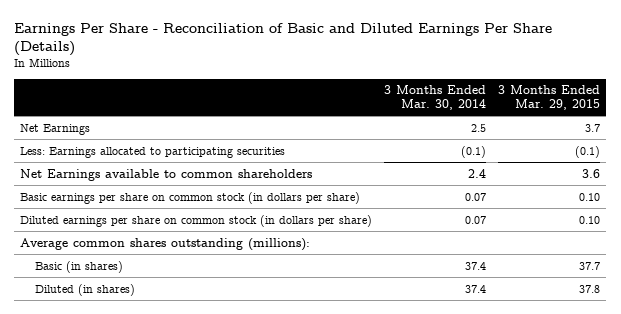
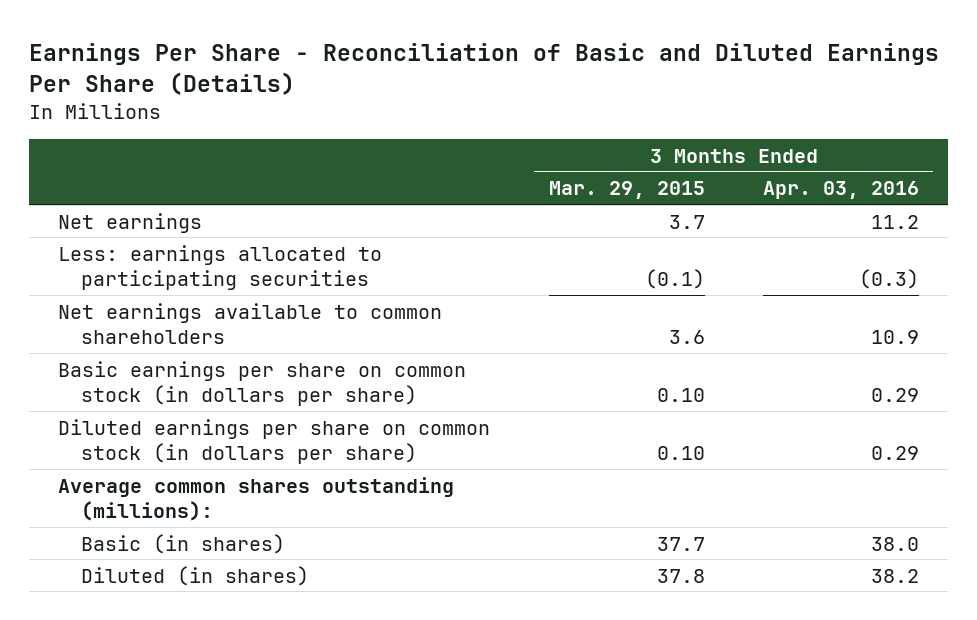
[384,85,487,111] 3 Months Ended Mar. 30, 2014 -> none
none -> [762,181,919,200] Apr. 03, 2016
[20,123,91,135] Net Earnings -> [58,212,203,233] Net earnings
[20,146,286,158] Less: Earnings allocated to participating securities -> [58,244,383,290] Less: earnings allocated to participating securities
[20,168,313,181] Net Earnings available to common shareholders -> [58,302,443,344] Net earnings available to common shareholders

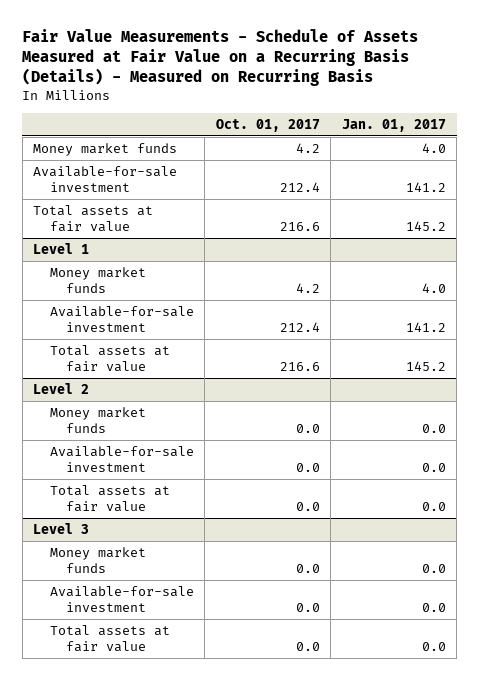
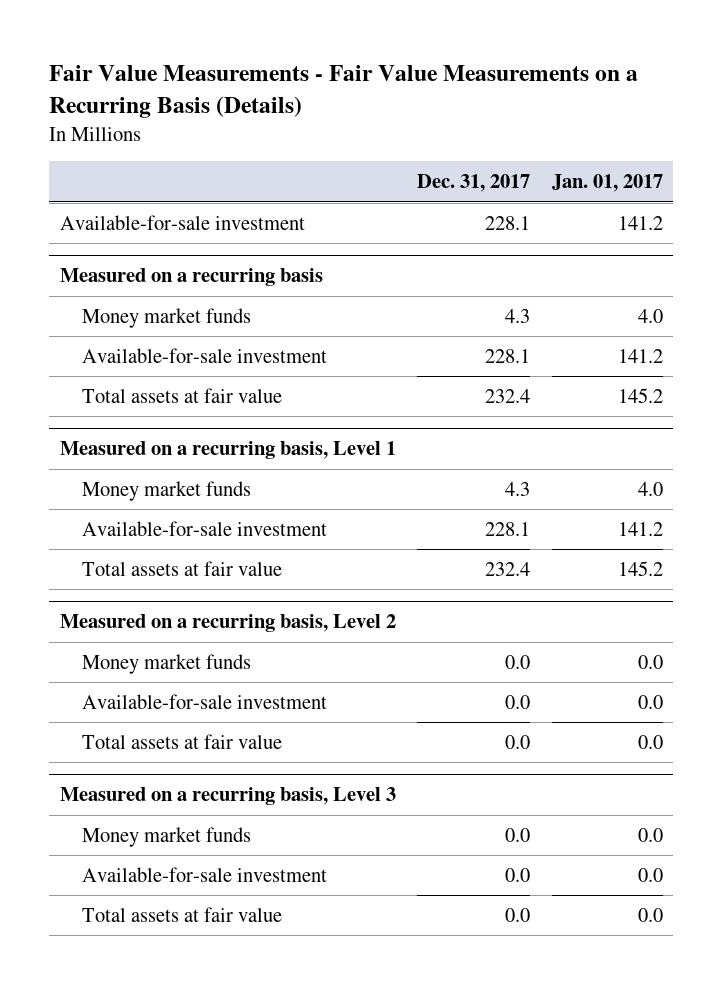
[22,29,419,87] Fair Value Measurements - Schedule of Assets Measured at Fair Value on a Recurring Basis (Details) - Measured on Recurring Basis -> [49,65,639,119] Fair Value Measurements - Fair Value Measurements on a Recurring Basis (Details)
[215,118,320,132] Oct. 01, 2017 -> none
none -> [417,174,531,193] Dec. 31, 2017
none -> [60,214,306,230] Available-for-sale investment
none -> [60,268,324,287] Measured on a recurring basis
[32,243,89,255] Level 1 -> none
none -> [60,441,397,460] Measured on a recurring basis, Level 1
[32,383,89,395] Level 2 -> none
none -> [60,614,397,633] Measured on a recurring basis, Level 2
[32,523,89,535] Level 3 -> none
none -> [60,787,397,806] Measured on a recurring basis, Level 3

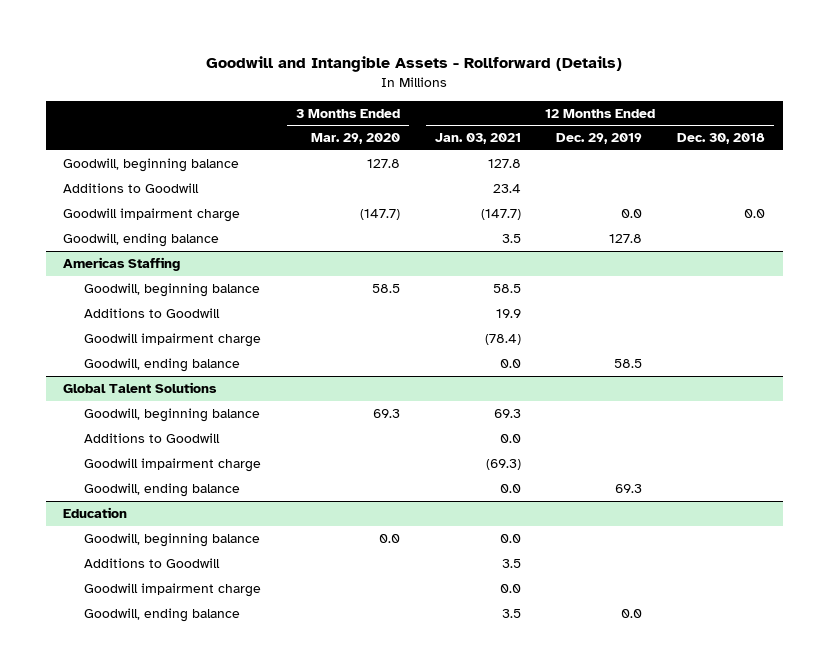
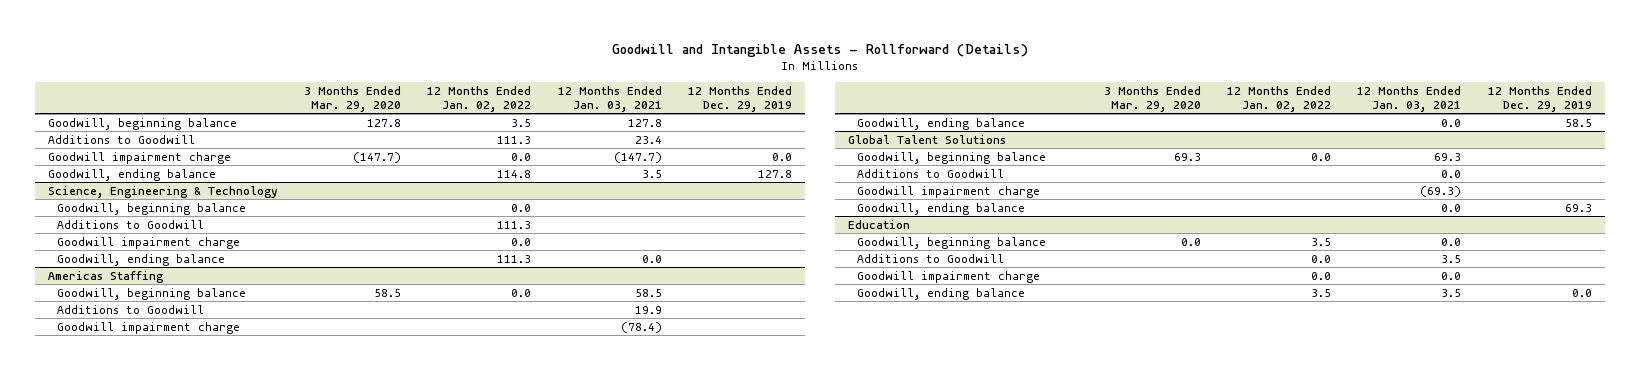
[677,133,766,145] Dec. 30, 2018 -> none
none -> [427,85,532,112] 12 Months Ended Jan. 02, 2022
none -> [48,185,279,198] Science, Engineering & Technology
none -> [56,202,246,215] Goodwill, beginning balance
none -> [56,219,204,229] Additions to Goodwill
none -> [56,236,240,249] Goodwill impairment charge
none -> [56,253,225,266] Goodwill, ending balance

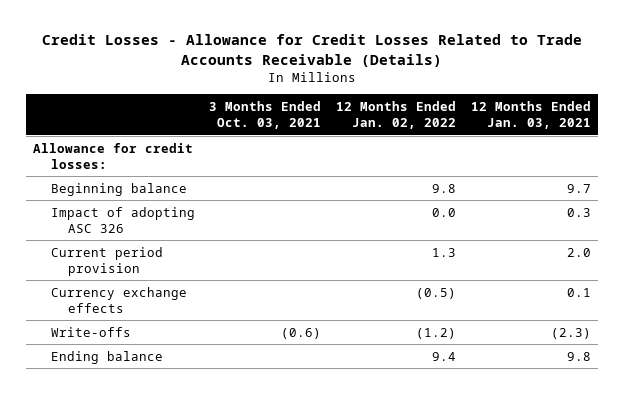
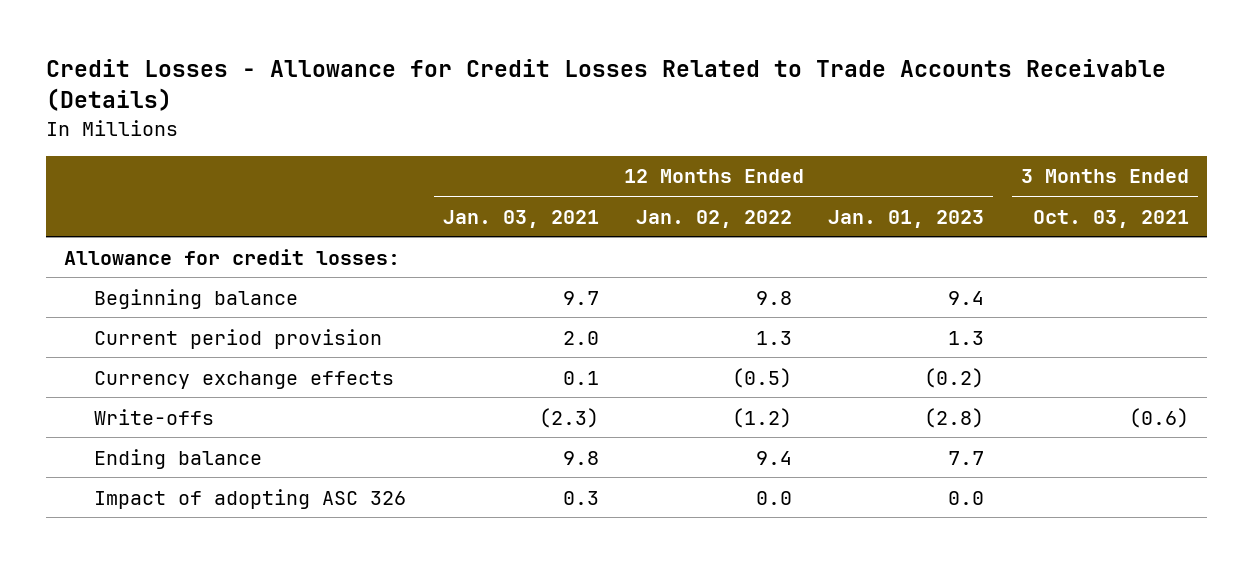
none -> [828,209,985,228] Jan. 01, 2023
[50,206,195,233] Impact of adopting ASC 326 -> [94,488,407,509] Impact of adopting ASC 326

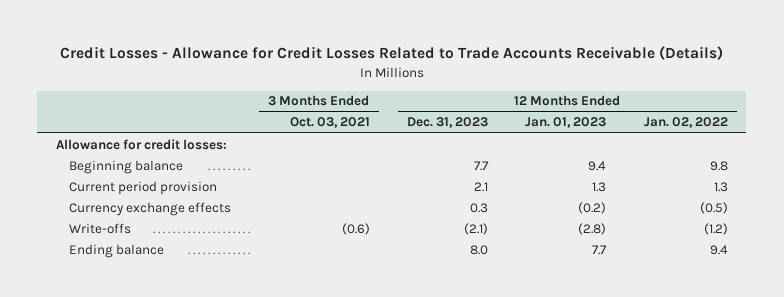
[442,209,599,228] Jan. 03, 2021 -> none
none -> [407,117,489,129] Dec. 31, 2023
[94,488,407,509] Impact of adopting ASC 326 -> none

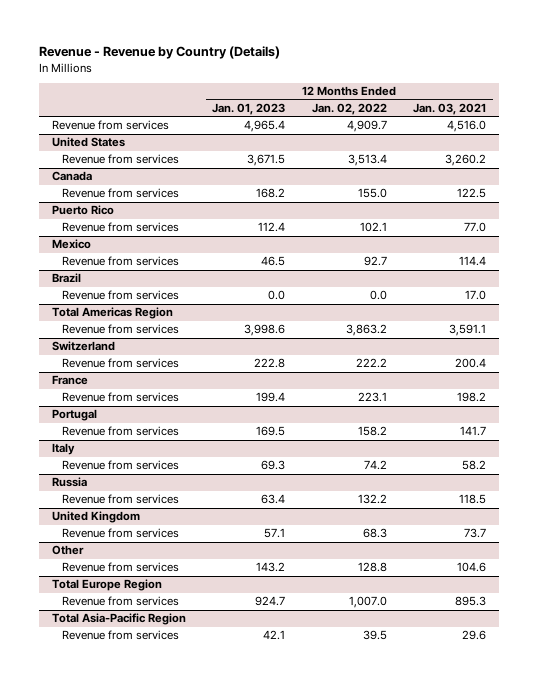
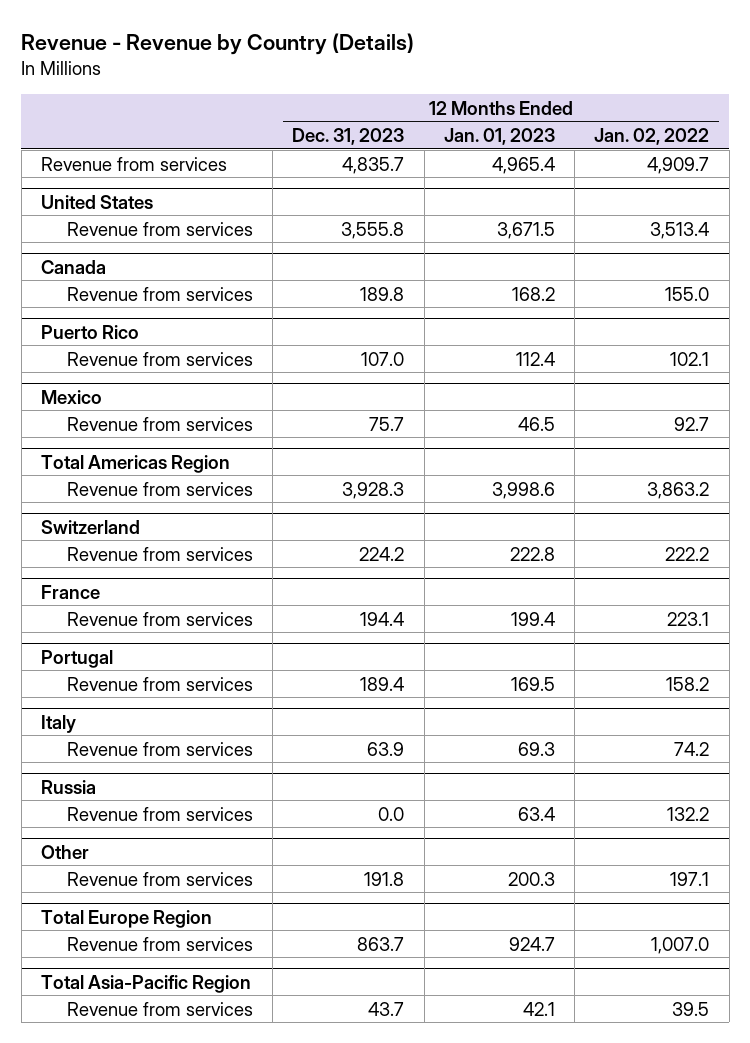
[413,102,487,115] Jan. 03, 2021 -> none
none -> [292,128,405,146] Dec. 31, 2023
[51,273,81,284] Brazil -> none
[61,290,179,301] Revenue from services -> none
[51,511,140,524] United Kingdom -> none
[61,528,179,539] Revenue from services -> none
[256,562,286,573] 143.2 -> [507,871,555,886] 200.3
[357,562,387,573] 128.8 -> [670,871,710,886] 197.1

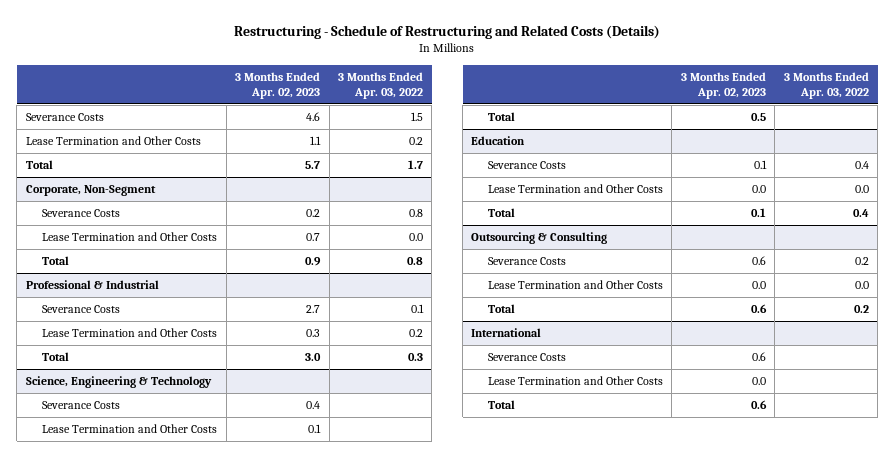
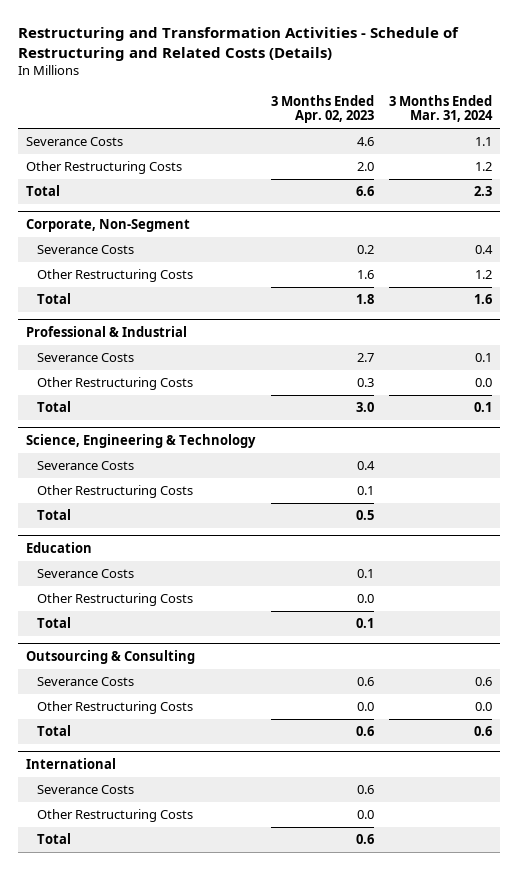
[234,24,661,39] Restructuring - Schedule of Restructuring and Related Costs (Details) -> [17,26,459,61] Restructuring and Transformation Activities - Schedule of Restructuring and Related Costs (Details)
[338,71,424,99] 3 Months Ended Apr. 03, 2022 -> none
none -> [389,94,494,123] 3 Months Ended Mar. 31, 2024
[25,136,201,146] Lease Termination and Other Costs -> none
none -> [25,161,182,175] Other Restructuring Costs
[305,161,321,170] 5.7 -> [355,186,374,197] 6.6
[42,232,218,242] Lease Termination and Other Costs -> none
none -> [37,269,194,283] Other Restructuring Costs
[305,257,322,267] 0.9 -> [355,294,374,305] 1.8
[42,328,218,338] Lease Termination and Other Costs -> none
none -> [37,377,194,391] Other Restructuring Costs
[42,424,218,434] Lease Termination and Other Costs -> none
none -> [37,485,194,499] Other Restructuring Costs
[488,184,664,194] Lease Termination and Other Costs -> none
none -> [37,593,194,607] Other Restructuring Costs
[488,280,664,290] Lease Termination and Other Costs -> none
none -> [37,701,194,715] Other Restructuring Costs
[488,376,664,386] Lease Termination and Other Costs -> none
none -> [37,809,194,823] Other Restructuring Costs

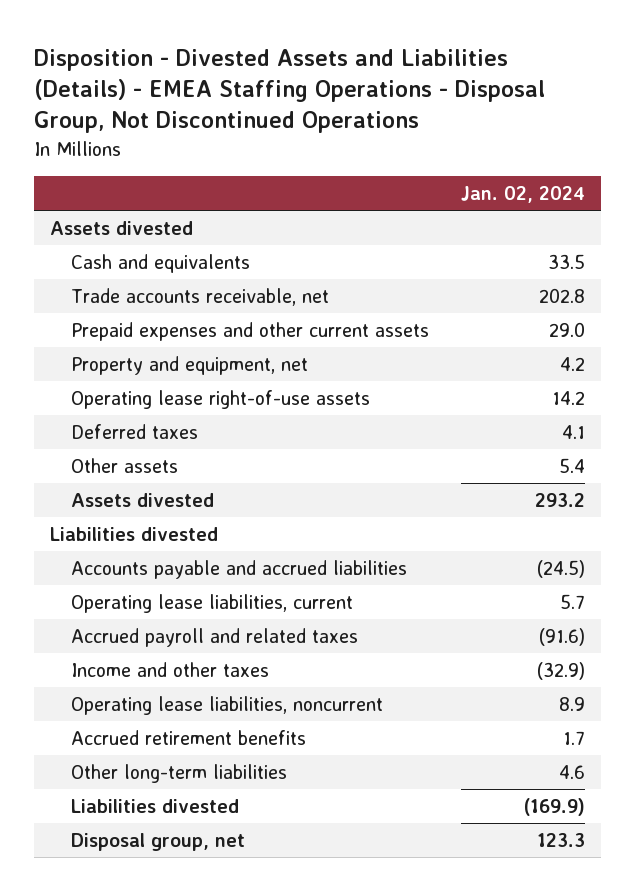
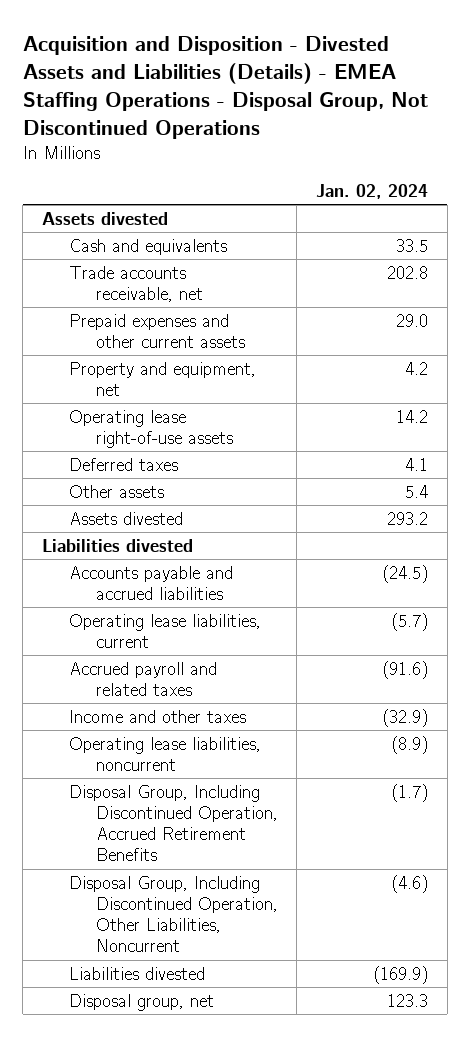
[34,48,546,134] Disposition - Divested Assets and Liabilities (Details) - EMEA Staffing Operations - Disposal Group, Not Discontinued Operations -> [22,35,428,139] Acquisition and Disposition - Divested Assets and Liabilities (Details) - EMEA Staffing Operations - Disposal Group, Not Discontinued Operations
[560,594,586,610] 5.7 -> [390,612,428,631] (5.7)
[559,697,586,712] 8.9 -> [390,735,428,754] (8.9)
[71,730,307,746] Accrued retirement benefits -> [68,784,278,862] Disposal Group, Including Discontinued Operation, Accrued Retirement Benefits
[563,731,586,746] 1.7 -> [390,783,428,802] (1.7)
[71,764,288,784] Other long-term liabilities -> [68,875,278,953] Disposal Group, Including Discontinued Operation, Other Liabilities, Noncurrent
[559,765,586,780] 4.6 -> [390,874,428,893] (4.6)

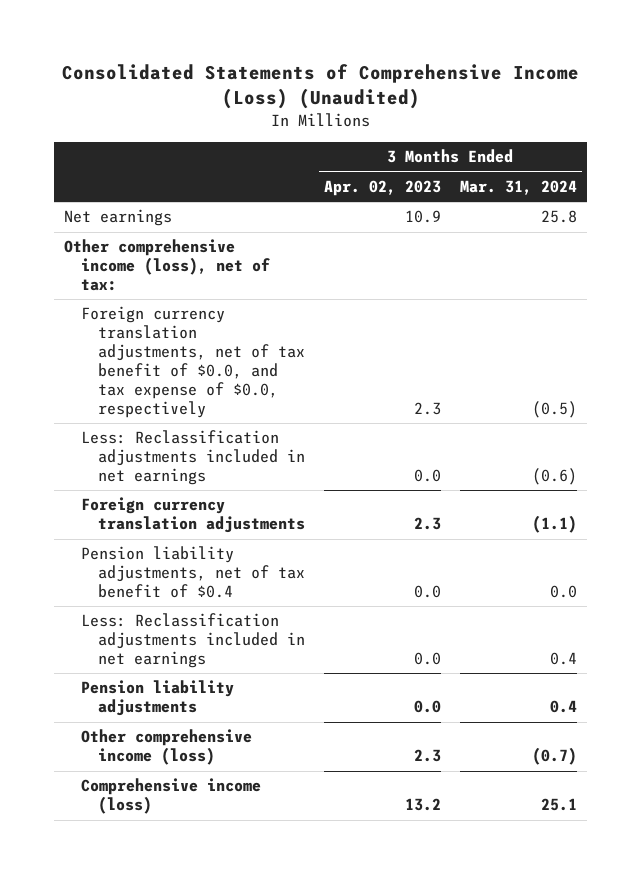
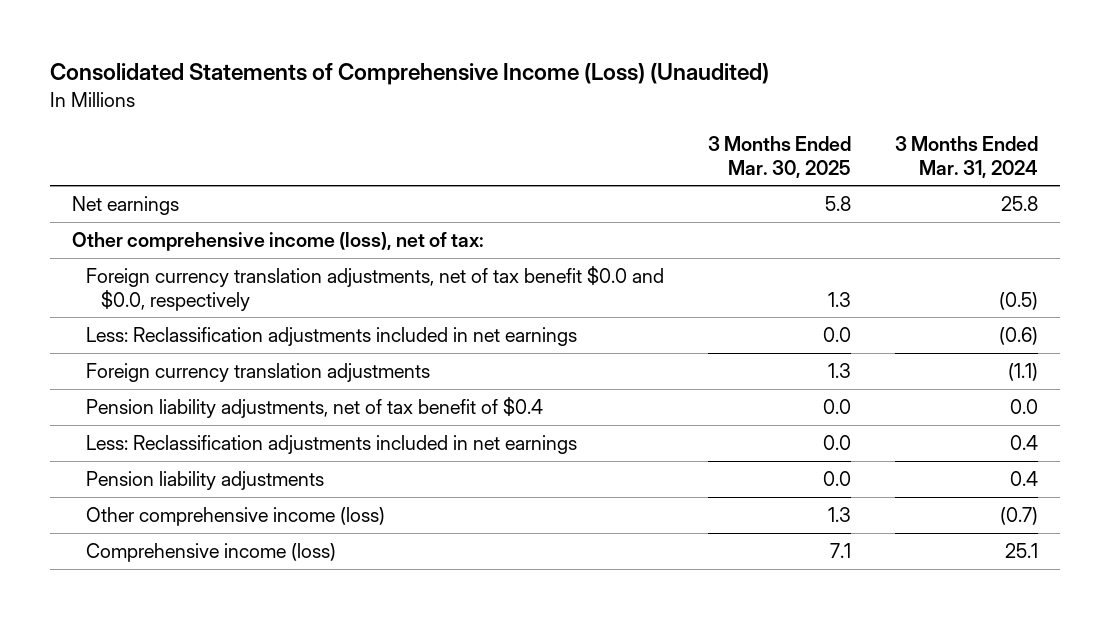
[323,180,441,197] Apr. 02, 2023 -> none
none -> [708,136,852,178] 3 Months Ended Mar. 30, 2025
[80,306,305,419] Foreign currency translation adjustments, net of tax benefit of $0.0, and tax expense of $0.0, respectively -> [86,266,665,311] Foreign currency translation adjustments, net of tax benefit $0.0 and $0.0, respectively

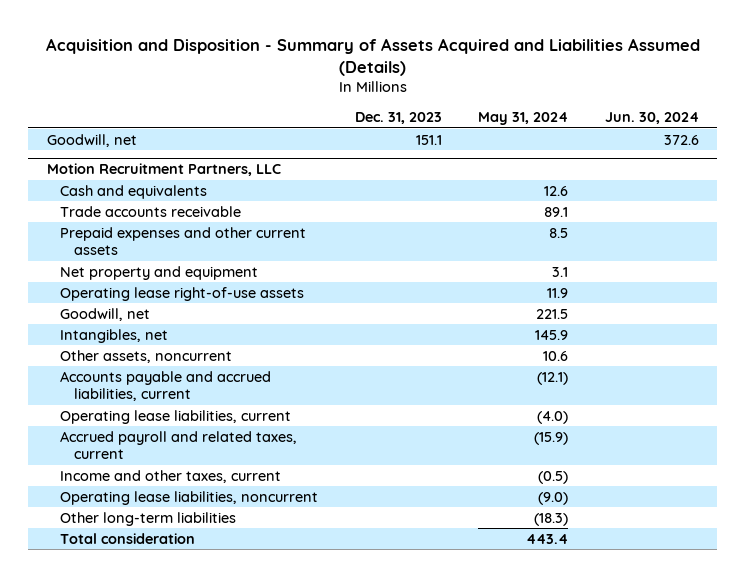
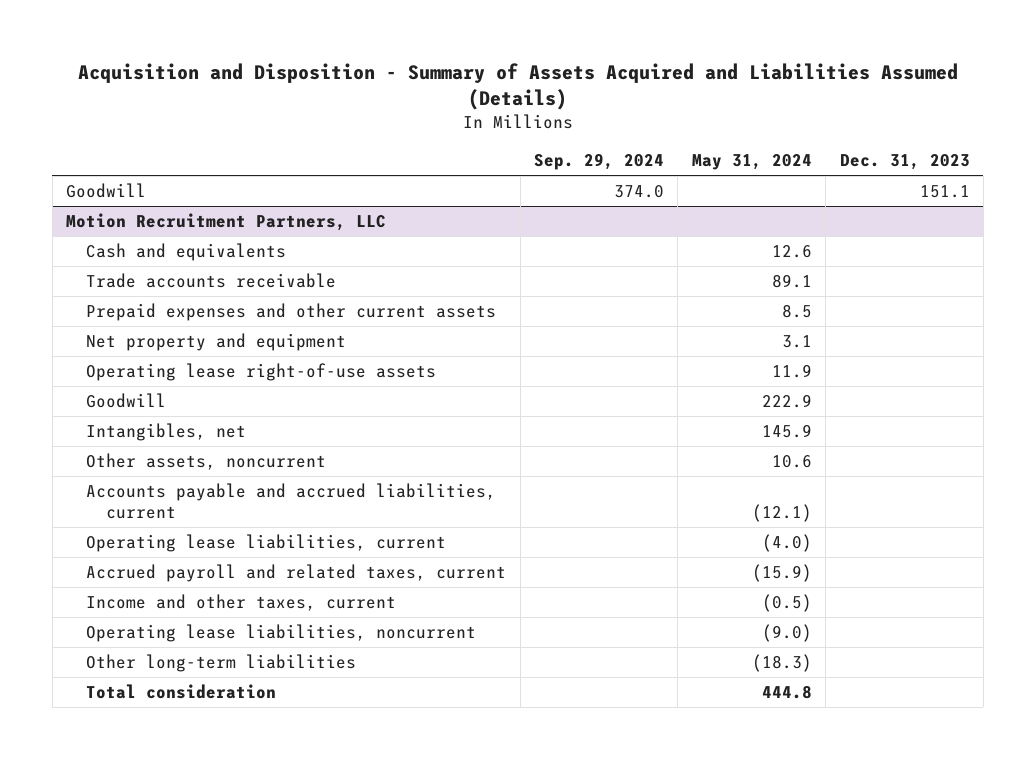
[605,112,700,125] Jun. 30, 2024 -> none
none -> [533,153,664,171] Sep. 29, 2024
[46,133,137,147] Goodwill, net -> [66,182,147,198] Goodwill
[60,307,151,321] Goodwill, net -> [86,392,167,408] Goodwill
[536,308,569,319] 221.5 -> [761,393,812,408] 222.9
[526,533,569,544] 443.4 -> [761,684,812,699] 444.8

